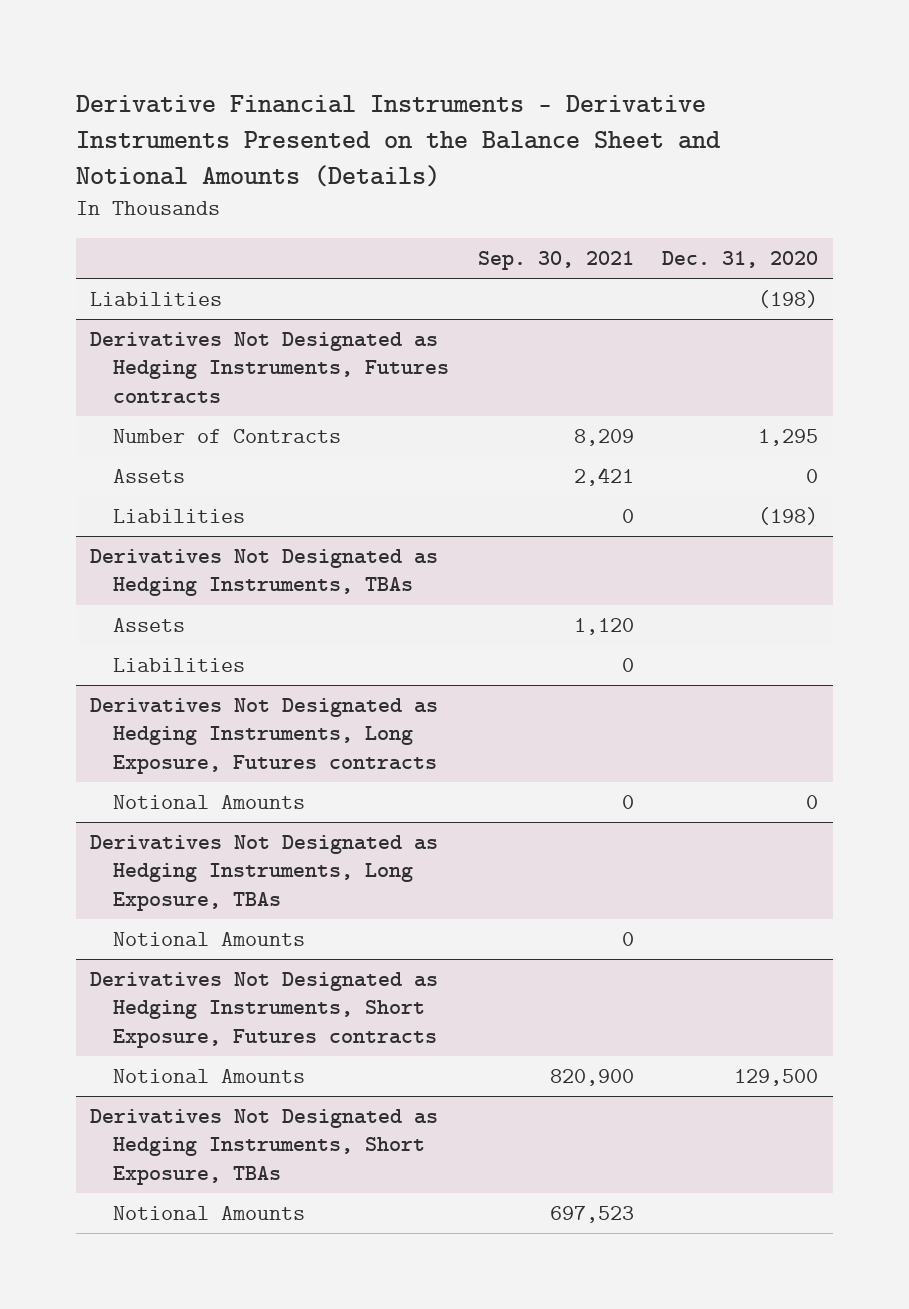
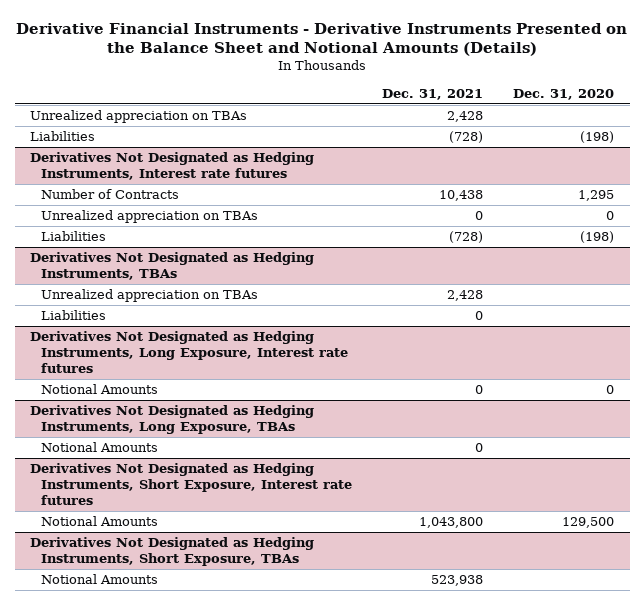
[477,250,634,270] Sep. 30, 2021 -> none
none -> [382,88,484,100] Dec. 31, 2021
none -> [29,109,247,123] Unrealized appreciation on TBAs
[90,332,450,404] Derivatives Not Designated as Hedging Instruments, Futures contracts -> [29,151,314,180] Derivatives Not Designated as Hedging Instruments, Interest rate futures
[113,469,186,484] Assets -> [40,209,258,223] Unrealized appreciation on TBAs
[113,618,186,633] Assets -> [40,288,258,302] Unrealized appreciation on TBAs
[90,698,439,774] Derivatives Not Designated as Hedging Instruments, Long Exposure, Futures contracts -> [29,330,348,373] Derivatives Not Designated as Hedging Instruments, Long Exposure, Interest rate futures
[90,972,439,1048] Derivatives Not Designated as Hedging Instruments, Short Exposure, Futures contracts -> [29,462,352,505] Derivatives Not Designated as Hedging Instruments, Short Exposure, Interest rate futures

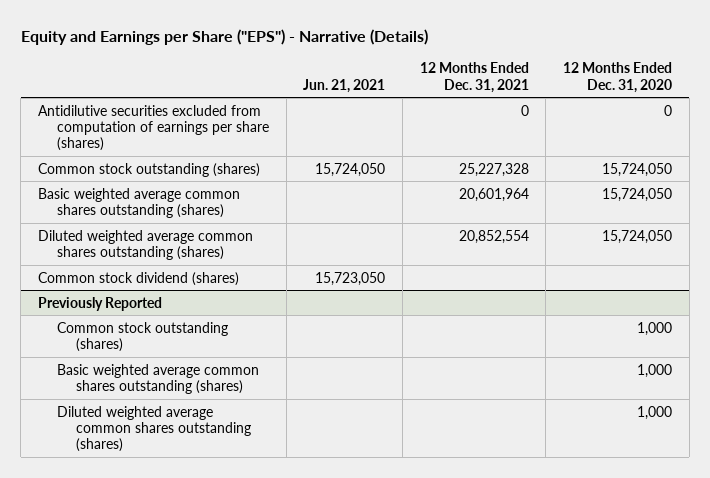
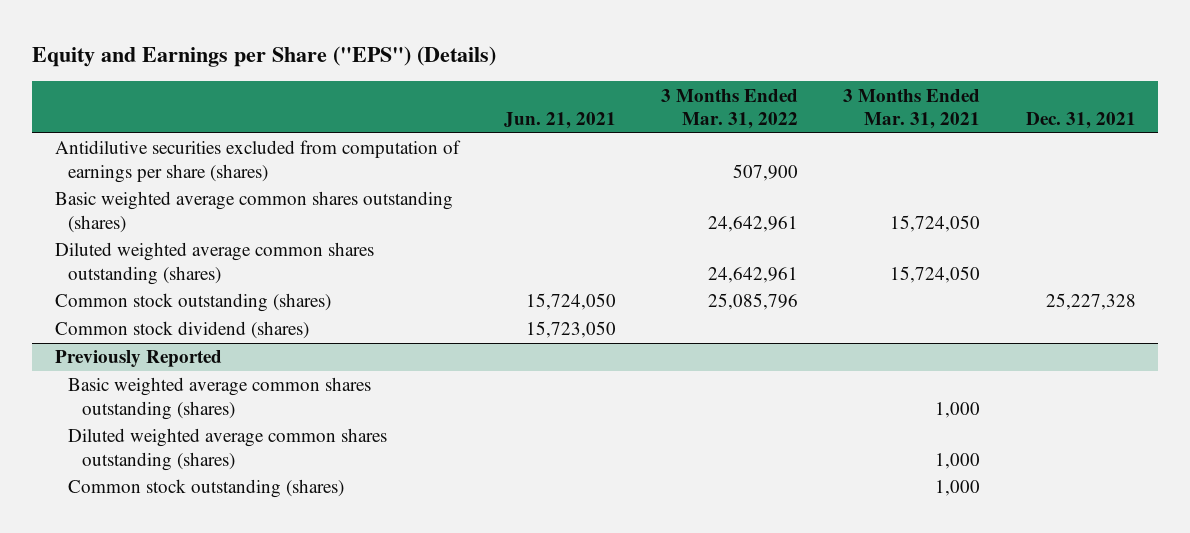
[20,29,428,46] Equity and Earnings per Share ("EPS") - Narrative (Details) -> [32,45,497,67] Equity and Earnings per Share ("EPS") (Details)
[419,62,529,93] 12 Months Ended Dec. 31, 2021 -> none
[563,62,673,93] 12 Months Ended Dec. 31, 2020 -> none
none -> [661,88,799,129] 3 Months Ended Mar. 31, 2022
none -> [843,88,981,129] 3 Months Ended Mar. 31, 2021
none -> [1025,111,1136,129] Dec. 31, 2021
[38,162,261,177] Common stock outstanding (shares) -> [54,293,331,313] Common stock outstanding (shares)
[57,321,229,352] Common stock outstanding (shares) -> [68,479,345,499] Common stock outstanding (shares)

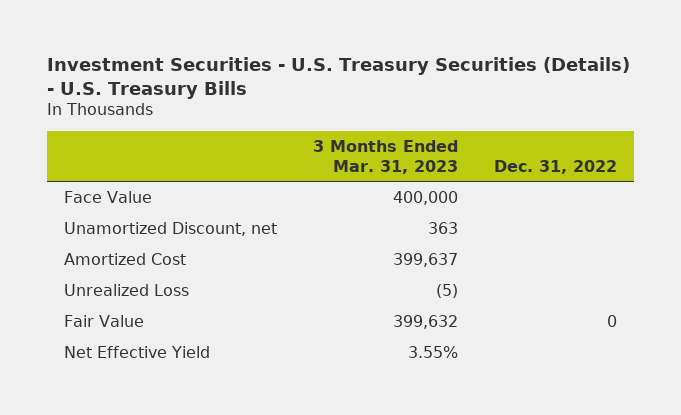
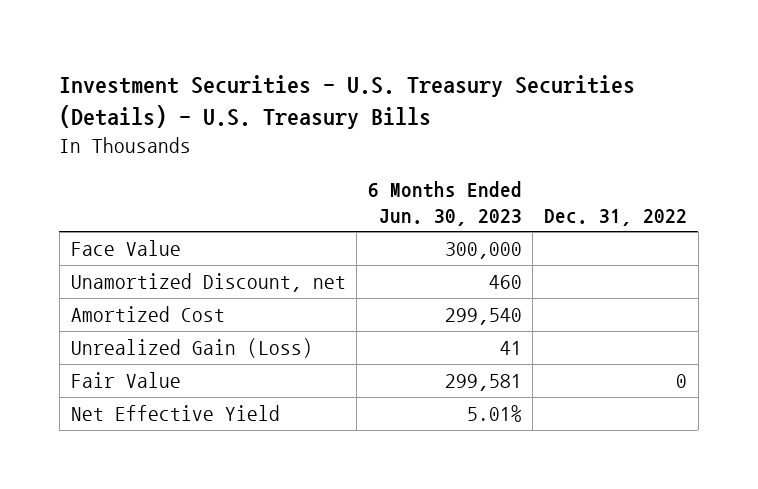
[313,139,459,174] 3 Months Ended Mar. 31, 2023 -> none
none -> [367,180,522,226] 6 Months Ended Jun. 30, 2023
[64,284,190,297] Unrealized Loss -> [70,338,313,359] Unrealized Gain (Loss)

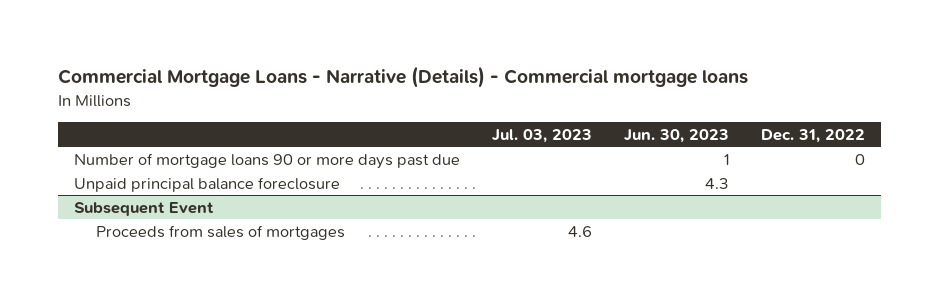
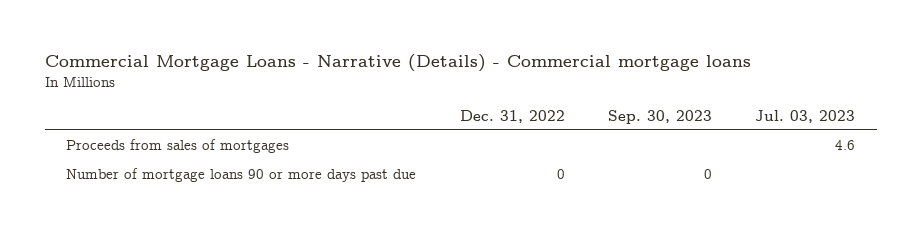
[624,128,730,143] Jun. 30, 2023 -> none
none -> [607,109,712,124] Sep. 30, 2023
none -> [66,139,290,154] Proceeds from sales of mortgages
[73,176,340,192] Unpaid principal balance foreclosure -> none
[73,201,214,216] Subsequent Event -> none
[96,224,346,240] Proceeds from sales of mortgages -> none

